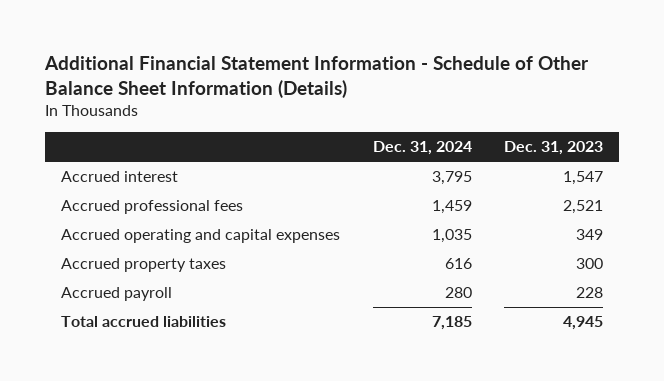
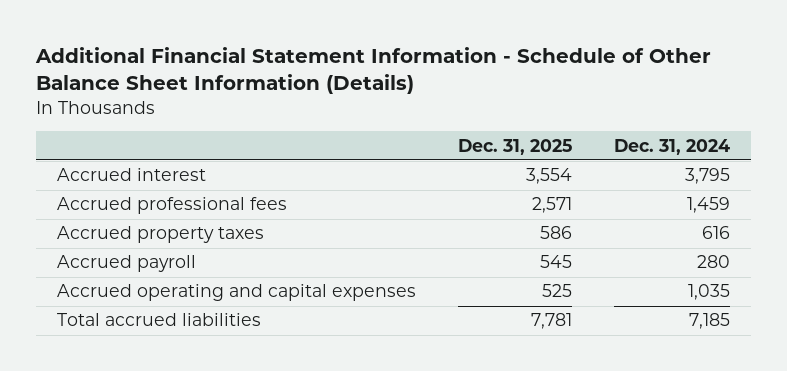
[503,141,603,156] Dec. 31, 2023 -> none
none -> [458,138,573,155] Dec. 31, 2025
[61,229,341,244] Accrued operating and capital expenses -> [57,284,417,302] Accrued operating and capital expenses

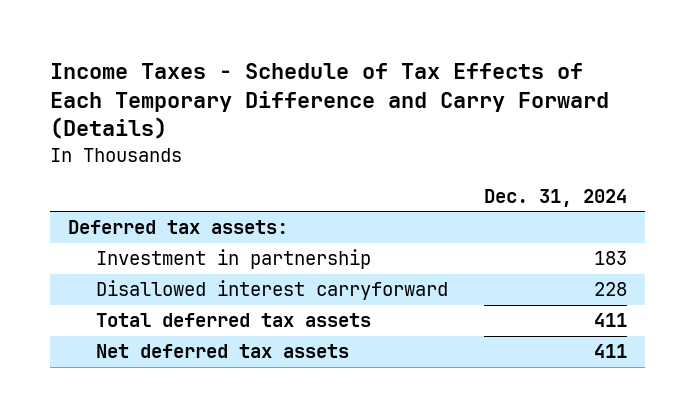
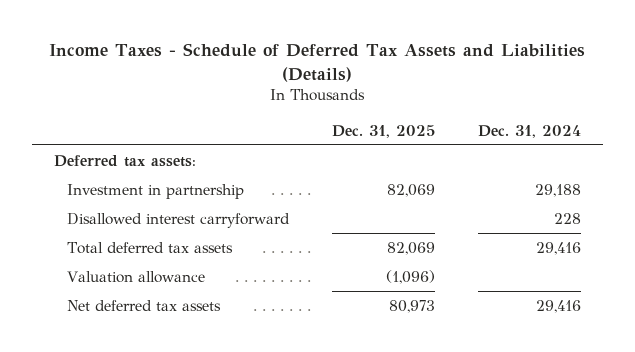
[49,62,609,140] Income Taxes - Schedule of Tax Effects of Each Temporary Difference and Carry Forward (Details) -> [49,42,586,82] Income Taxes - Schedule of Deferred Tax Assets and Liabilities (Details)
none -> [332,124,436,138] Dec. 31, 2025
[593,251,627,266] 183 -> [535,183,582,197] 29,188
[593,313,627,328] 411 -> [536,241,582,255] 29,416
none -> [67,270,206,283] Valuation allowance
[593,344,627,359] 411 -> [536,299,582,313] 29,416

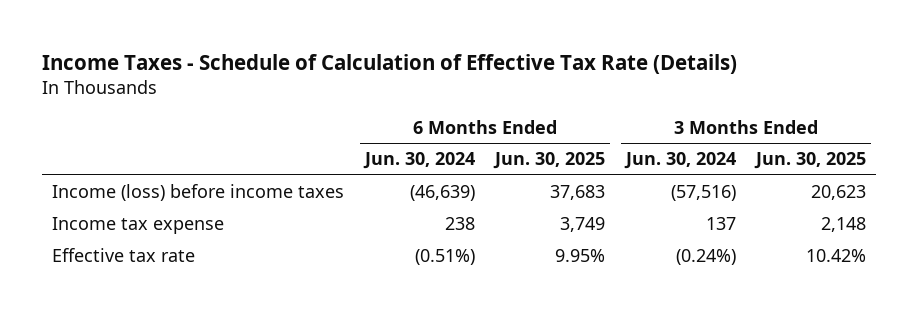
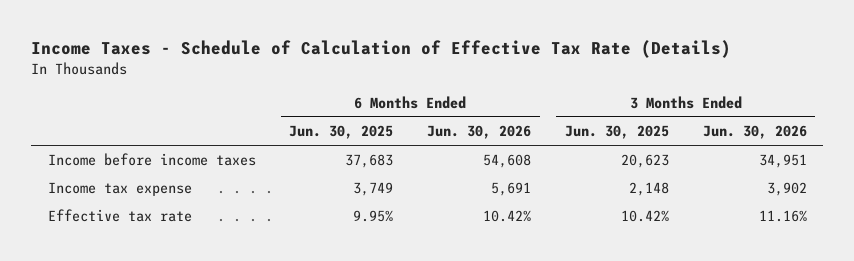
[362,152,475,170] Jun. 30, 2024 -> none
[623,152,736,170] Jun. 30, 2024 -> none
none -> [427,125,532,140] Jun. 30, 2026
none -> [702,125,807,140] Jun. 30, 2026
[52,184,345,202] Income (loss) before income taxes -> [47,153,256,167] Income before income taxes

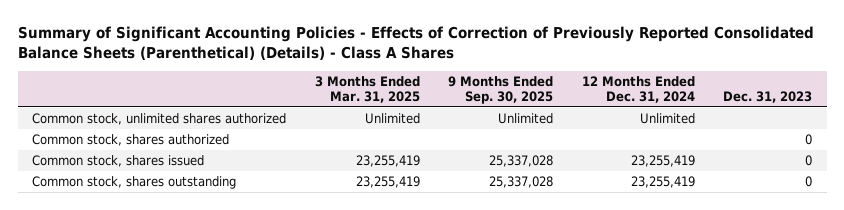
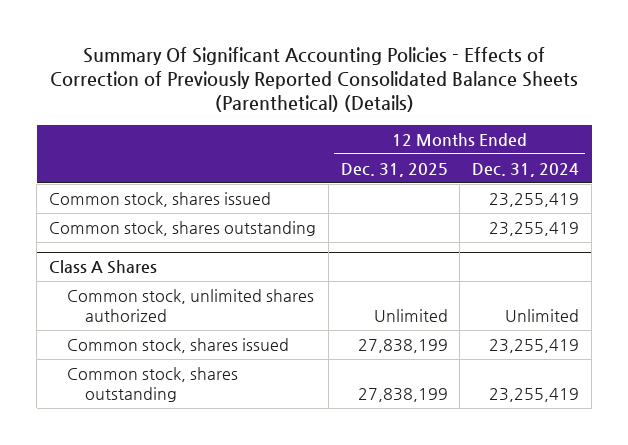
[17,25,814,60] Summary of Significant Accounting Policies - Effects of Correction of Previously Reported Consolidated Balance Sheets (Parenthetical) (Details) - Class A Shares -> [50,46,579,113] Summary Of Significant Accounting Policies - Effects of Correction of Previously Reported Consolidated Balance Sheets (Parenthetical) (Details)
[314,75,420,103] 3 Months Ended Mar. 31, 2025 -> none
[448,75,554,104] 9 Months Ended Sep. 30, 2025 -> none
[723,90,813,103] Dec. 31, 2023 -> none
none -> [340,162,448,177] Dec. 31, 2025
none -> [48,191,271,207] Common stock, shares issued
none -> [48,220,316,236] Common stock, shares outstanding
none -> [48,260,157,275] Class A Shares
[31,134,229,147] Common stock, shares authorized -> none

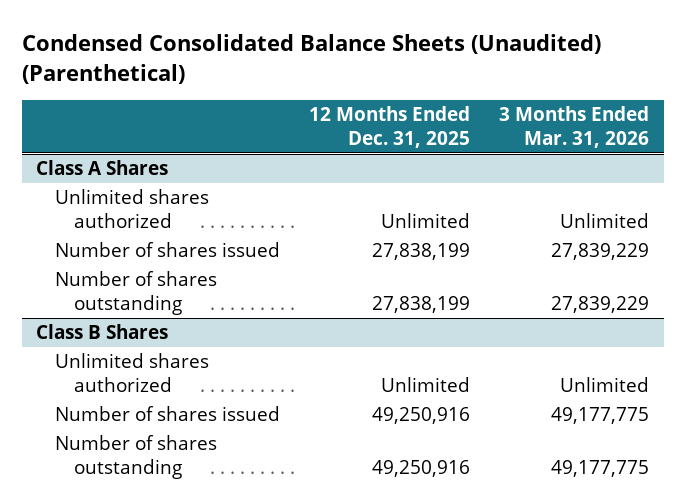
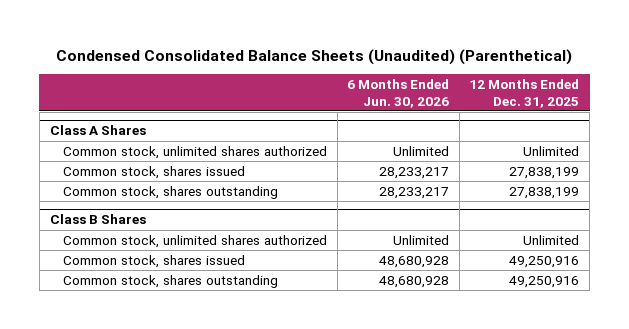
[499,106,650,149] 3 Months Ended Mar. 31, 2026 -> none
none -> [347,79,450,108] 6 Months Ended Jun. 30, 2026
[55,189,210,228] Unlimited shares authorized -> [63,146,328,160] Common stock, unlimited shares authorized
[55,242,281,258] Number of shares issued -> [63,166,246,180] Common stock, shares issued
[55,271,218,315] Number of shares outstanding -> [63,186,279,200] Common stock, shares outstanding
[55,353,210,392] Unlimited shares authorized -> [63,235,328,249] Common stock, unlimited shares authorized
[55,406,281,422] Number of shares issued -> [63,255,246,269] Common stock, shares issued
[55,435,218,479] Number of shares outstanding -> [63,275,279,289] Common stock, shares outstanding

